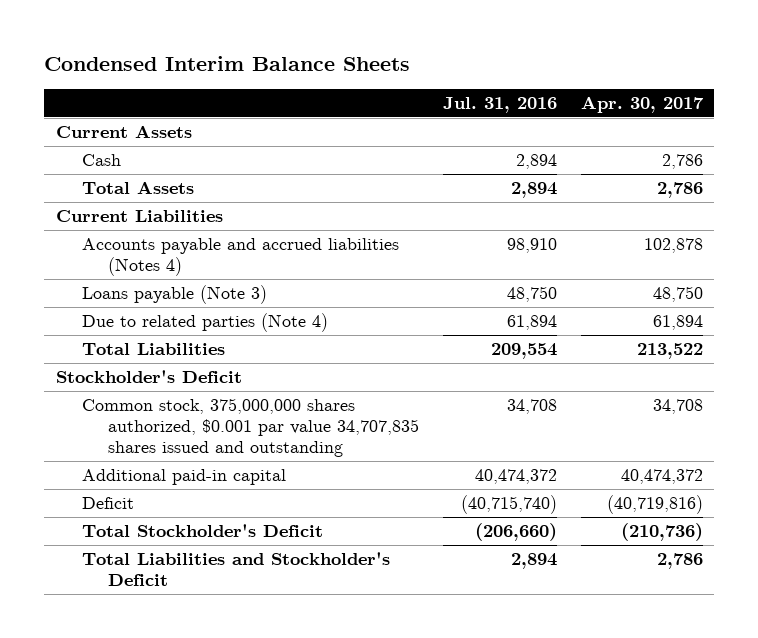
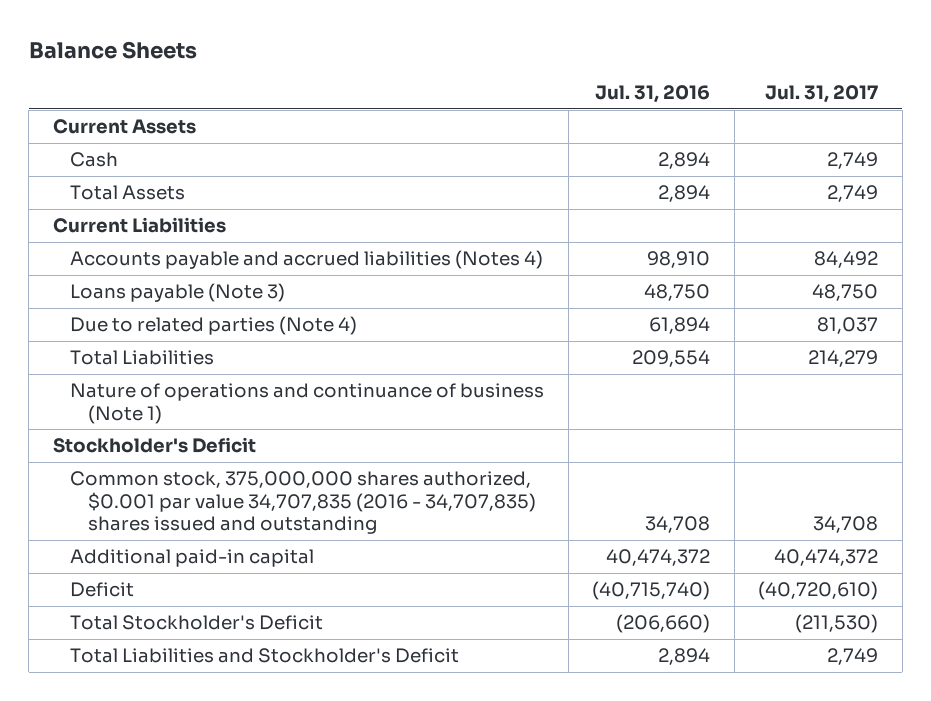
[43,56,410,72] Condensed Interim Balance Sheets -> [28,40,197,59] Balance Sheets
[580,95,704,113] Apr. 30, 2017 -> none
none -> [765,85,879,104] Jul. 31, 2017
none -> [70,383,545,424] Nature of operations and continuance of business (Note 1)
[81,397,420,458] Common stock, 375,000,000 shares authorized, $0.001 par value 34,707,835 shares issued and outstanding -> [70,471,537,535] Common stock, 375,000,000 shares authorized, $0.001 par value 34,707,835 (2016 - 34,707,835) shares issued and outstanding

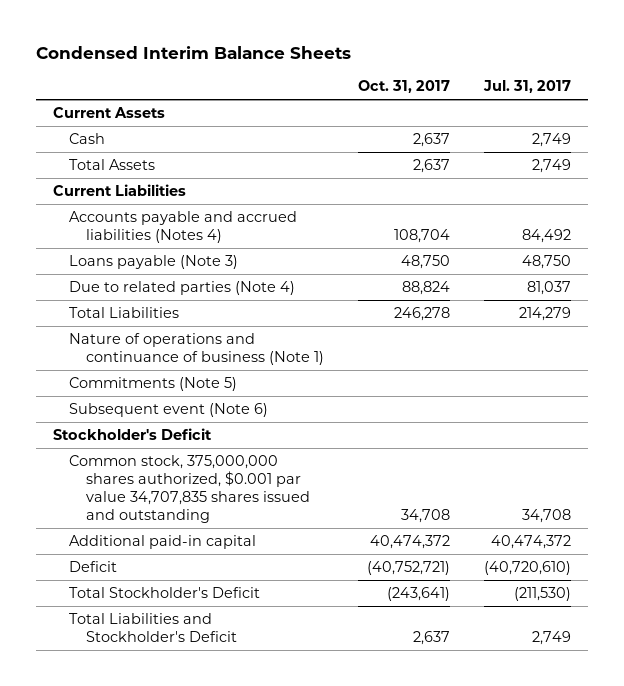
[28,40,197,59] Balance Sheets -> [35,45,351,59] Condensed Interim Balance Sheets
[595,85,711,104] Jul. 31, 2016 -> none
none -> [357,80,450,94] Oct. 31, 2017
none -> [69,376,238,391] Commitments (Note 5)
none -> [69,402,269,417] Subsequent event (Note 6)
[70,471,537,535] Common stock, 375,000,000 shares authorized, $0.001 par value 34,707,835 (2016 - 34,707,835) shares issued and outstanding -> [69,454,310,524] Common stock, 375,000,000 shares authorized, $0.001 par value 34,707,835 shares issued and outstanding

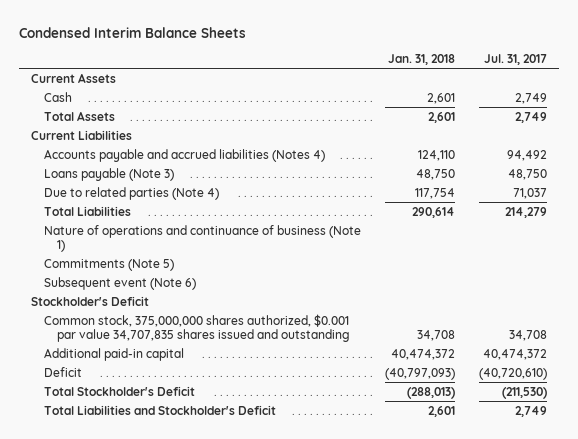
[357,80,450,94] Oct. 31, 2017 -> none
none -> [387,54,455,66] Jan. 31, 2018
[521,229,571,244] 84,492 -> [506,149,547,161] 94,492
[526,280,571,295] 81,037 -> [512,187,547,199] 71,037

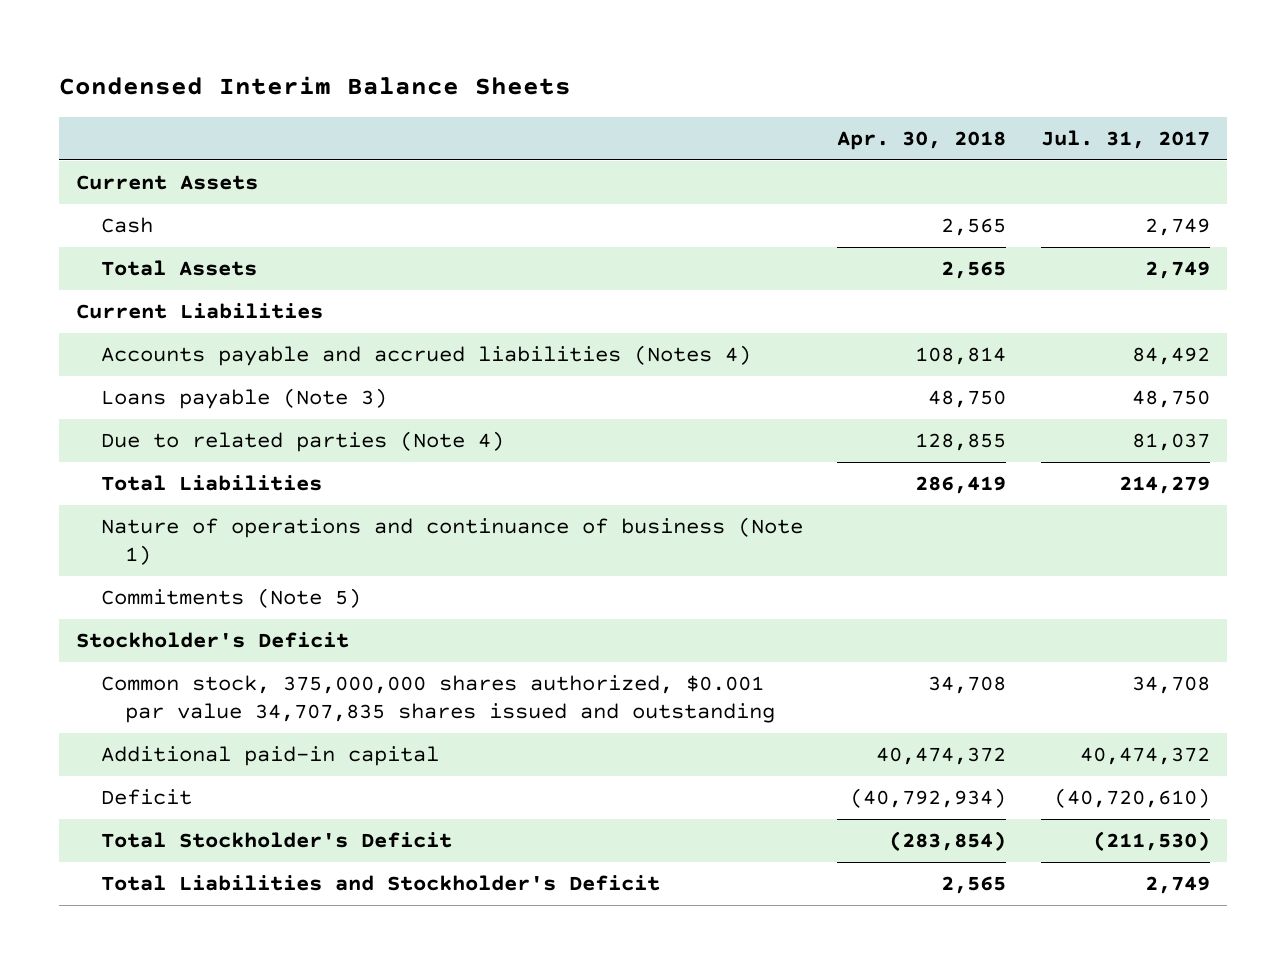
[387,54,455,66] Jan. 31, 2018 -> none
none -> [837,130,1007,150] Apr. 30, 2018
[506,149,547,161] 94,492 -> [1131,347,1210,366] 84,492
[512,187,547,199] 71,037 -> [1131,433,1210,452] 81,037
[43,276,196,290] Subsequent event (Note 6) -> none

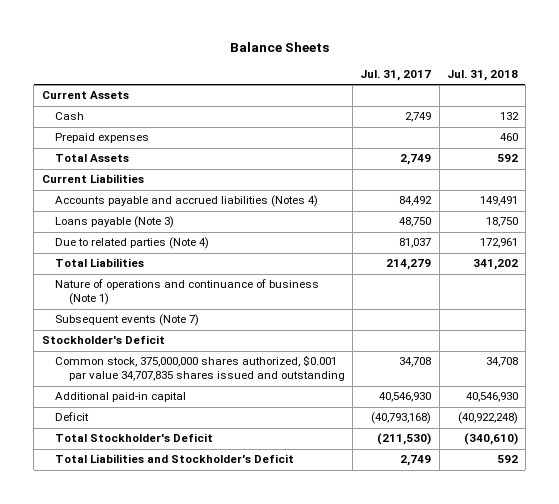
[58,76,571,96] Condensed Interim Balance Sheets -> [229,41,329,52] Balance Sheets
[837,130,1007,150] Apr. 30, 2018 -> none
none -> [446,69,518,81] Jul. 31, 2018
none -> [55,133,150,144] Prepaid expenses
[100,588,361,609] Commitments (Note 5) -> none
none -> [55,314,200,327] Subsequent events (Note 7)
[1079,747,1210,766] 40,474,372 -> [379,392,432,403] 40,546,930
[1053,788,1210,809] (40,720,610) -> [371,412,432,425] (40,793,168)

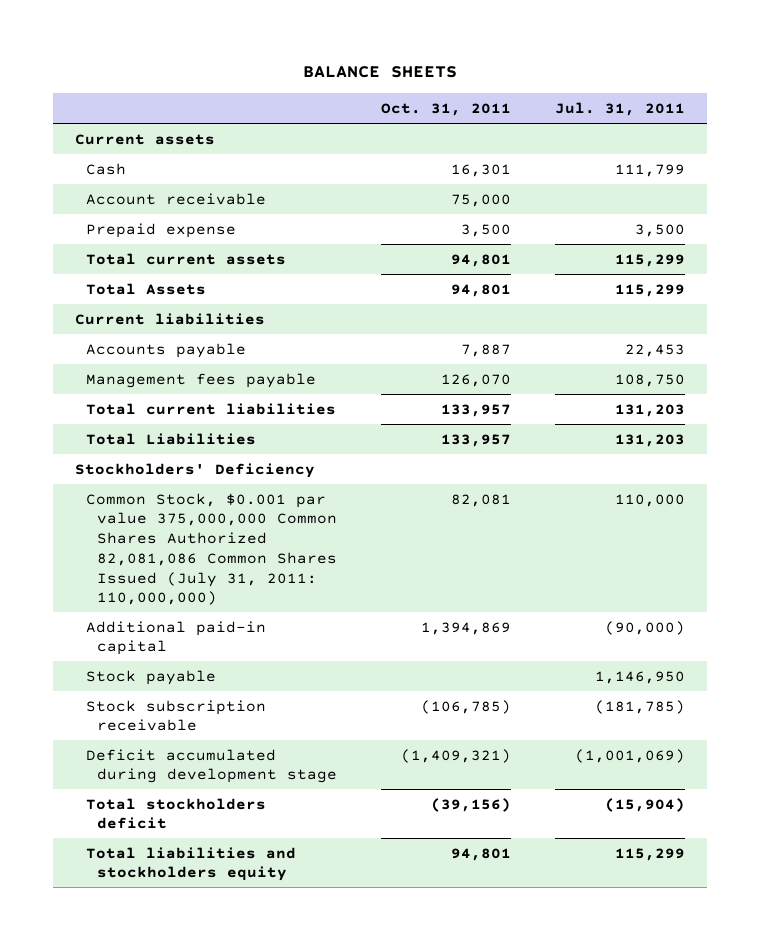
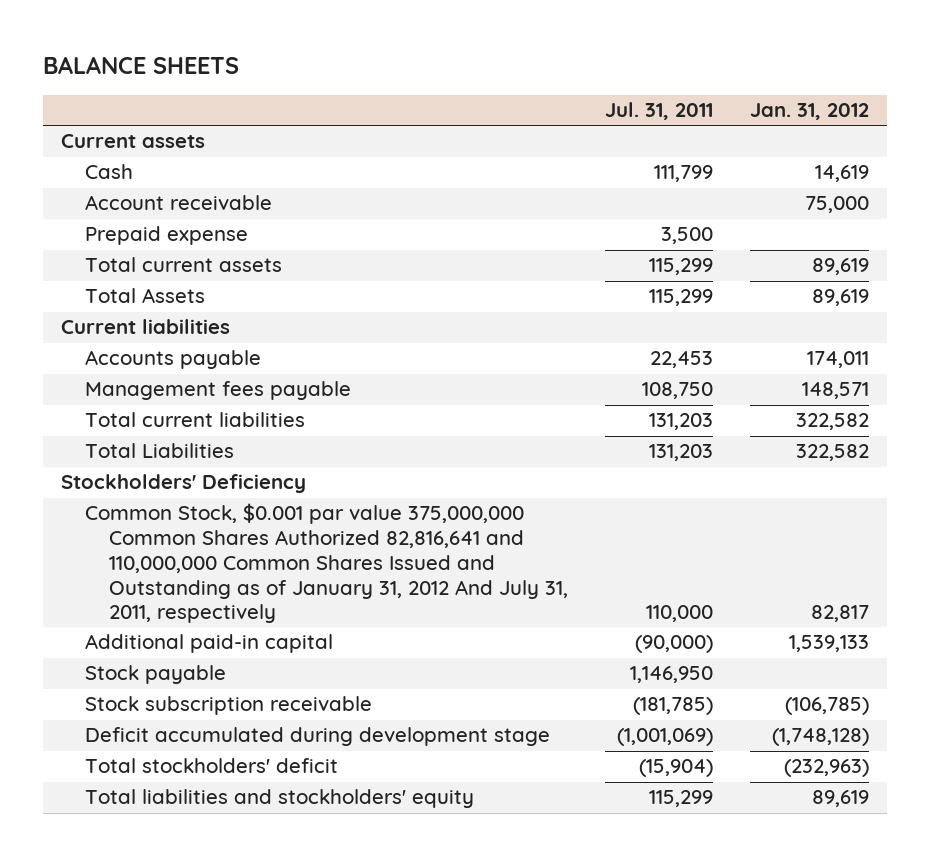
[381,102,512,116] Oct. 31, 2011 -> none
none -> [749,103,869,121] Jan. 31, 2012
[85,492,338,606] Common Stock, $0.001 par value 375,000,000 Common Shares Authorized 82,081,086 Common Shares Issued (July 31, 2011: 110,000,000) -> [85,503,568,624] Common Stock, $0.001 par value 375,000,000 Common Shares Authorized 82,816,641 and 110,000,000 Common Shares Issued and Outstanding as of January 31, 2012 And July 31, 2011, respectively
[85,797,266,830] Total stockholders deficit -> [85,758,339,774] Total stockholders' deficit
[85,846,296,882] Total liabilities and stockholders equity -> [85,789,475,809] Total liabilities and stockholders' equity

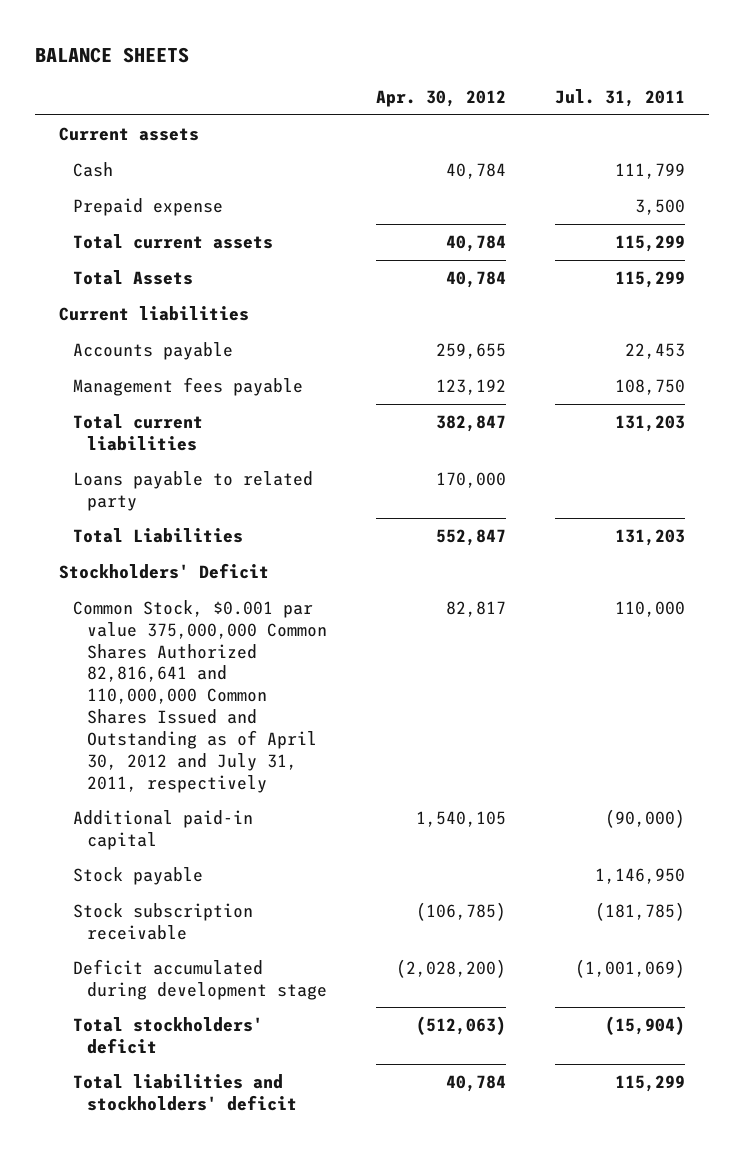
[749,103,869,121] Jan. 31, 2012 -> none
none -> [376,89,507,107] Apr. 30, 2012
[85,195,273,211] Account receivable -> none
none -> [73,470,314,511] Loans payable to related party
[61,474,307,494] Stockholders' Deficiency -> none
none -> [59,562,270,579] Stockholders' Deficit
[85,503,568,624] Common Stock, $0.001 par value 375,000,000 Common Shares Authorized 82,816,641 and 110,000,000 Common Shares Issued and Outstanding as of January 31, 2012 And July 31, 2011, respectively -> [73,599,328,793] Common Stock, $0.001 par value 375,000,000 Common Shares Authorized 82,816,641 and 110,000,000 Common Shares Issued and Outstanding as of April 30, 2012 and July 31, 2011, respectively
[85,789,475,809] Total liabilities and stockholders' equity -> [73,1073,298,1111] Total liabilities and stockholders' deficit

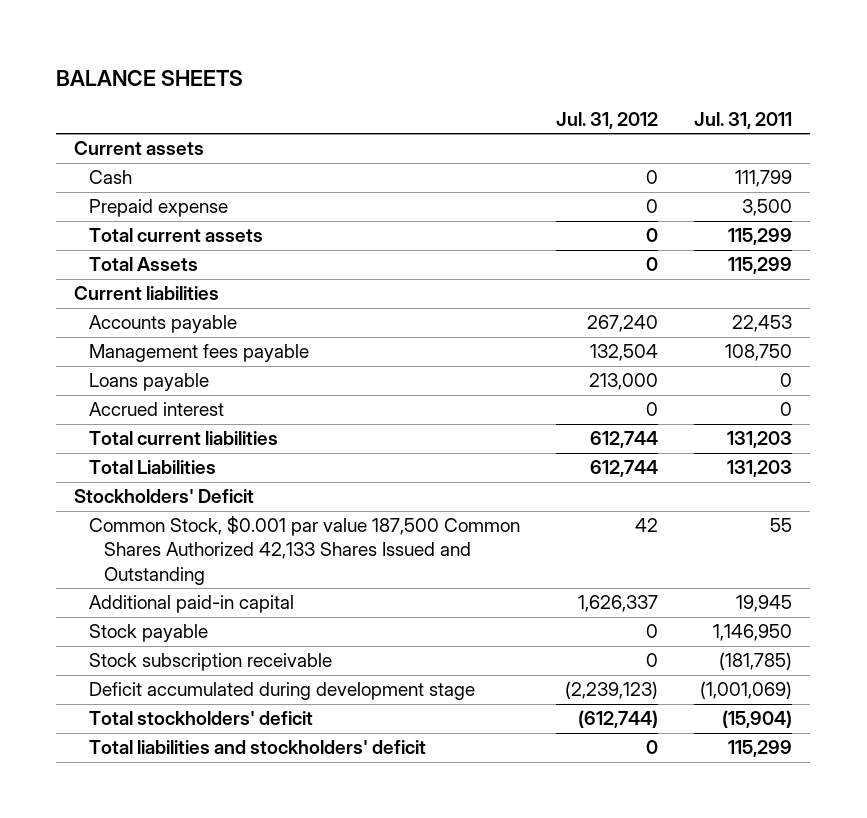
[376,89,507,107] Apr. 30, 2012 -> none
none -> [556,111,659,129] Jul. 31, 2012
none -> [89,373,210,392] Loans payable
none -> [89,402,225,417] Accrued interest
[73,470,314,511] Loans payable to related party -> none
[73,599,328,793] Common Stock, $0.001 par value 375,000,000 Common Shares Authorized 82,816,641 and 110,000,000 Common Shares Issued and Outstanding as of April 30, 2012 and July 31, 2011, respectively -> [89,516,521,585] Common Stock, $0.001 par value 187,500 Common Shares Authorized 42,133 Shares Issued and Outstanding
[614,600,685,617] 110,000 -> [770,518,793,533] 55
[604,808,685,828] (90,000) -> [736,595,793,613] 19,945

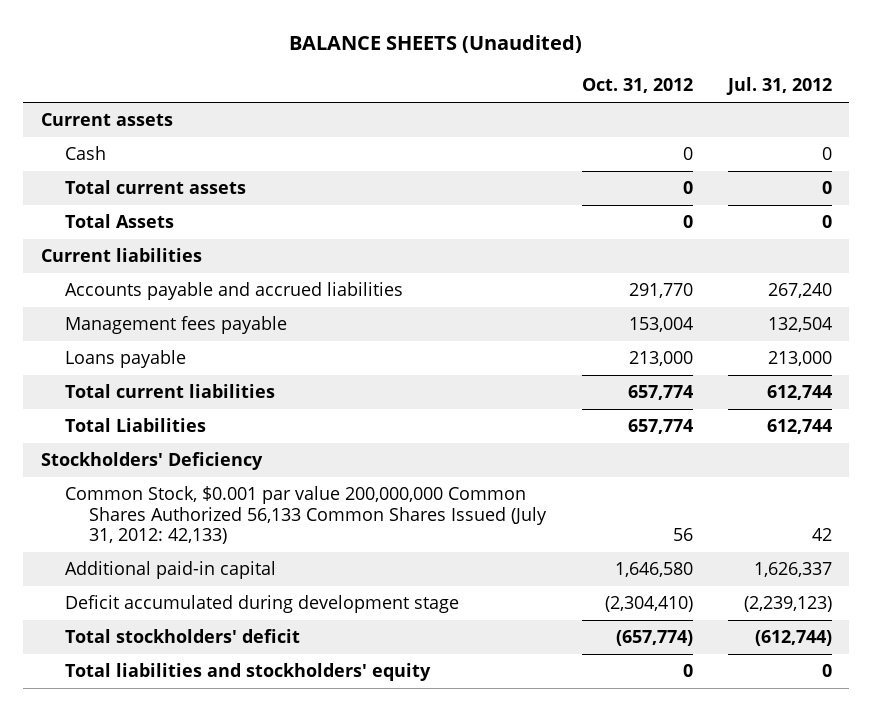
[56,69,244,86] BALANCE SHEETS -> [289,35,583,54] BALANCE SHEETS (Unaudited)
[694,111,793,129] Jul. 31, 2011 -> none
none -> [581,78,693,94] Oct. 31, 2012
[89,199,229,218] Prepaid expense -> none
[89,315,238,334] Accounts payable -> [65,282,404,301] Accounts payable and accrued liabilities
[89,402,225,417] Accrued interest -> none
[74,489,255,504] Stockholders' Deficit -> none
none -> [41,452,264,471] Stockholders' Deficiency
[89,516,521,585] Common Stock, $0.001 par value 187,500 Common Shares Authorized 42,133 Shares Issued and Outstanding -> [65,486,548,545] Common Stock, $0.001 par value 200,000,000 Common Shares Authorized 56,133 Common Shares Issued (July 31, 2012: 42,133)
[89,624,209,643] Stock payable -> none
[89,653,333,672] Stock subscription receivable -> none
[89,740,427,755] Total liabilities and stockholders' deficit -> [65,663,432,682] Total liabilities and stockholders' equity

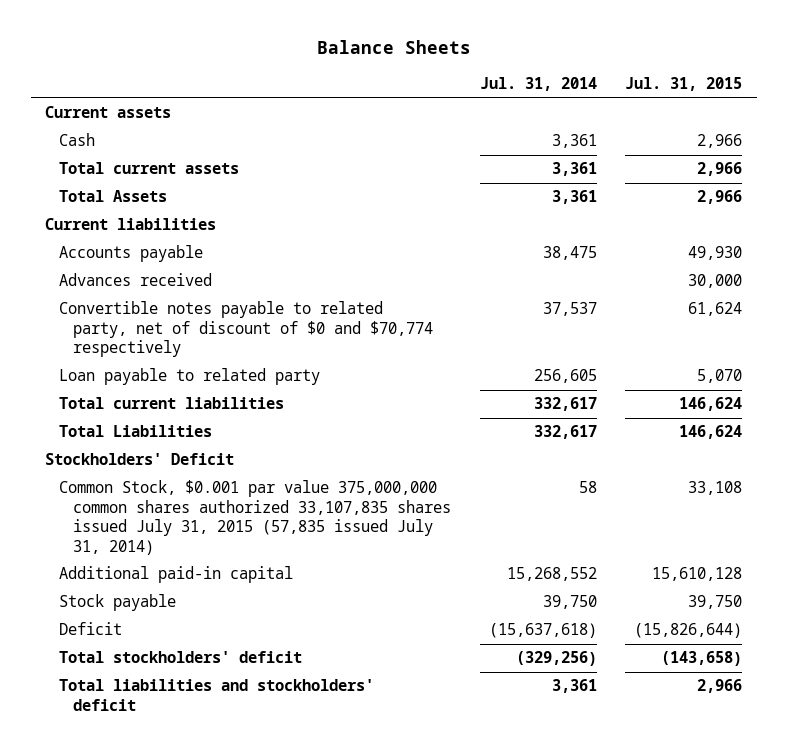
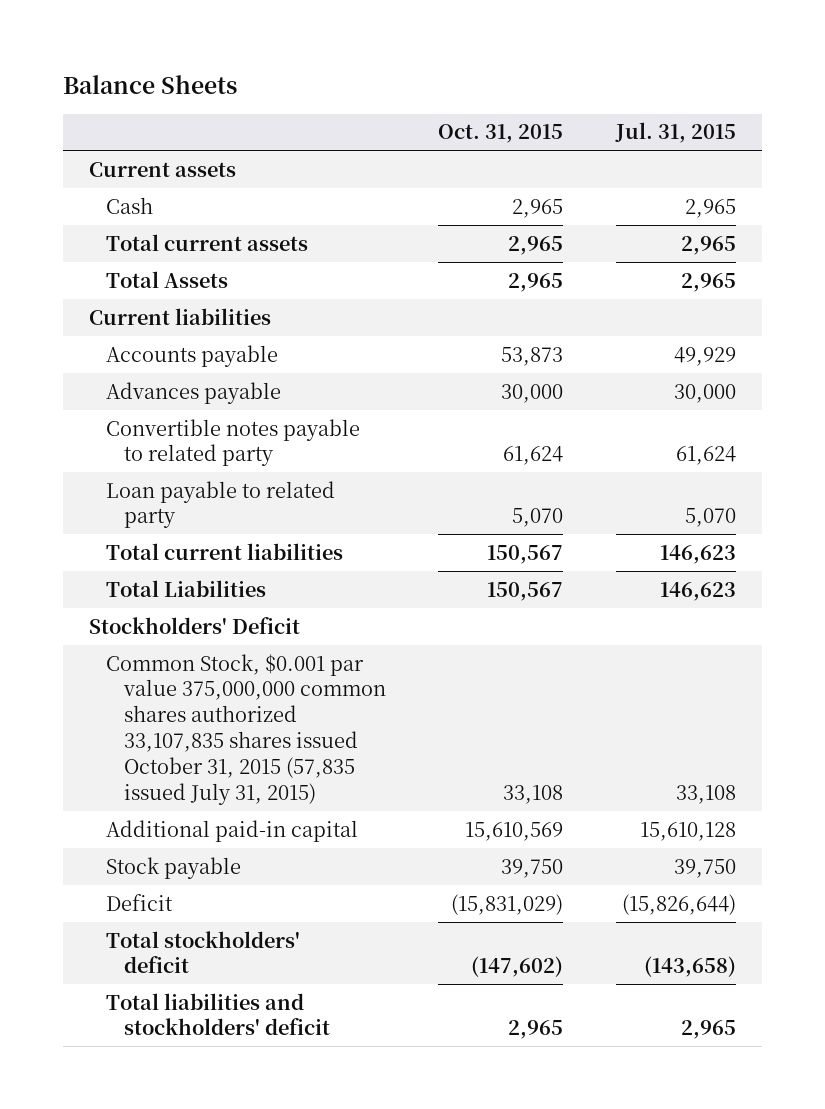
[479,77,597,92] Jul. 31, 2014 -> none
none -> [438,124,564,144] Oct. 31, 2015
[697,134,743,149] 2,966 -> [684,198,736,218] 2,965
[697,162,743,177] 2,966 -> [680,235,736,255] 2,965
[697,190,743,205] 2,966 -> [680,272,736,292] 2,965
[688,246,743,261] 49,930 -> [673,346,736,366] 49,929
[59,273,213,287] Advances received -> [106,381,282,404] Advances payable
[59,301,434,358] Convertible notes payable to related party, net of discount of $0 and $70,774 respectively -> [106,418,361,467] Convertible notes payable to related party
[679,397,743,412] 146,624 -> [659,544,736,564] 146,623
[679,425,743,440] 146,624 -> [659,581,736,601] 146,623
[59,480,452,555] Common Stock, $0.001 par value 375,000,000 common shares authorized 33,107,835 shares issued July 31, 2015 (57,835 issued July 31, 2014) -> [106,653,386,805] Common Stock, $0.001 par value 375,000,000 common shares authorized 33,107,835 shares issued October 31, 2015 (57,835 issued July 31, 2015)
[697,679,743,694] 2,966 -> [680,1020,736,1040] 2,965

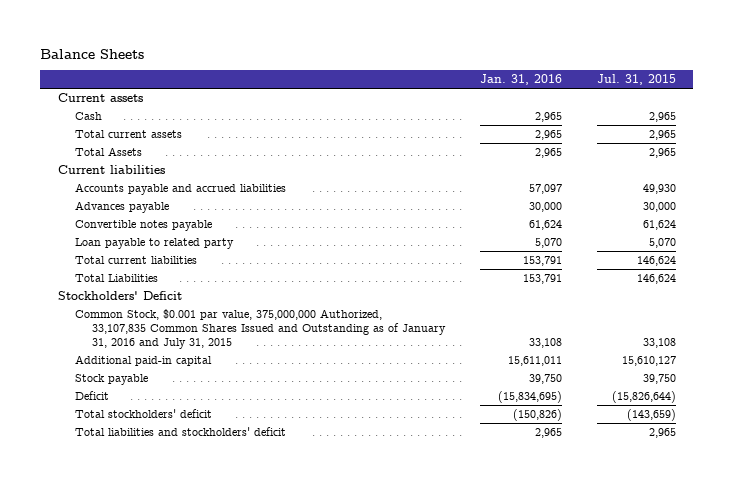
[438,124,564,144] Oct. 31, 2015 -> none
none -> [479,74,562,86] Jan. 31, 2016
[106,344,279,367] Accounts payable -> [74,183,286,196] Accounts payable and accrued liabilities
[673,346,736,366] 49,929 -> [642,184,676,195] 49,930
[106,418,361,467] Convertible notes payable to related party -> [74,220,212,232] Convertible notes payable
[659,544,736,564] 146,623 -> [636,256,676,267] 146,624
[659,581,736,601] 146,623 -> [636,274,676,285] 146,624
[106,653,386,805] Common Stock, $0.001 par value 375,000,000 common shares authorized 33,107,835 shares issued October 31, 2015 (57,835 issued July 31, 2015) -> [74,309,447,350] Common Stock, $0.001 par value, 375,000,000 Authorized, 33,107,835 Common Shares Issued and Outstanding as of January 31, 2016 and July 31, 2015
[639,821,736,841] 15,610,128 -> [621,356,676,367] 15,610,127
[643,956,736,978] (143,658) -> [626,409,676,422] (143,659)

